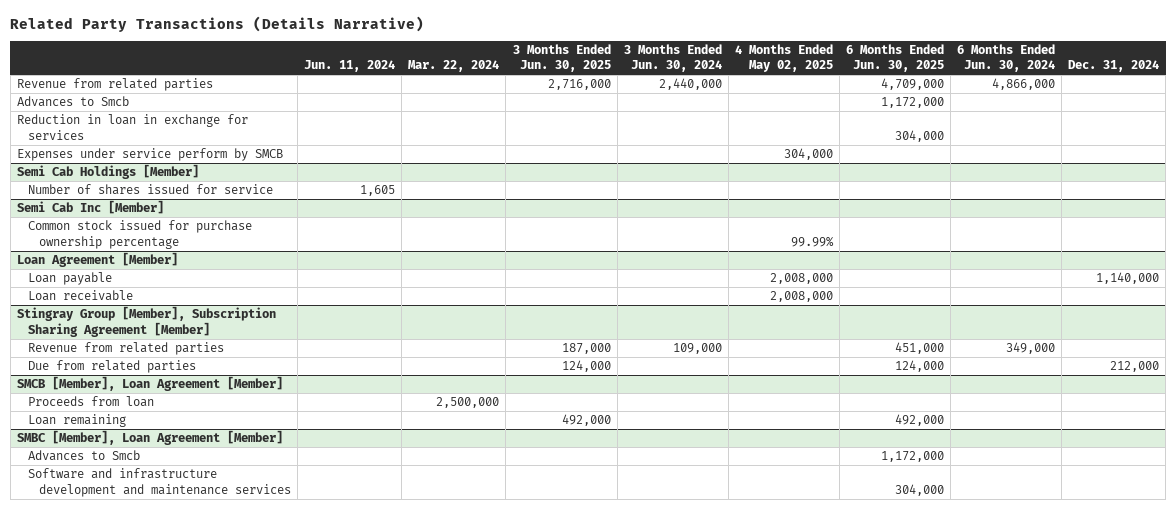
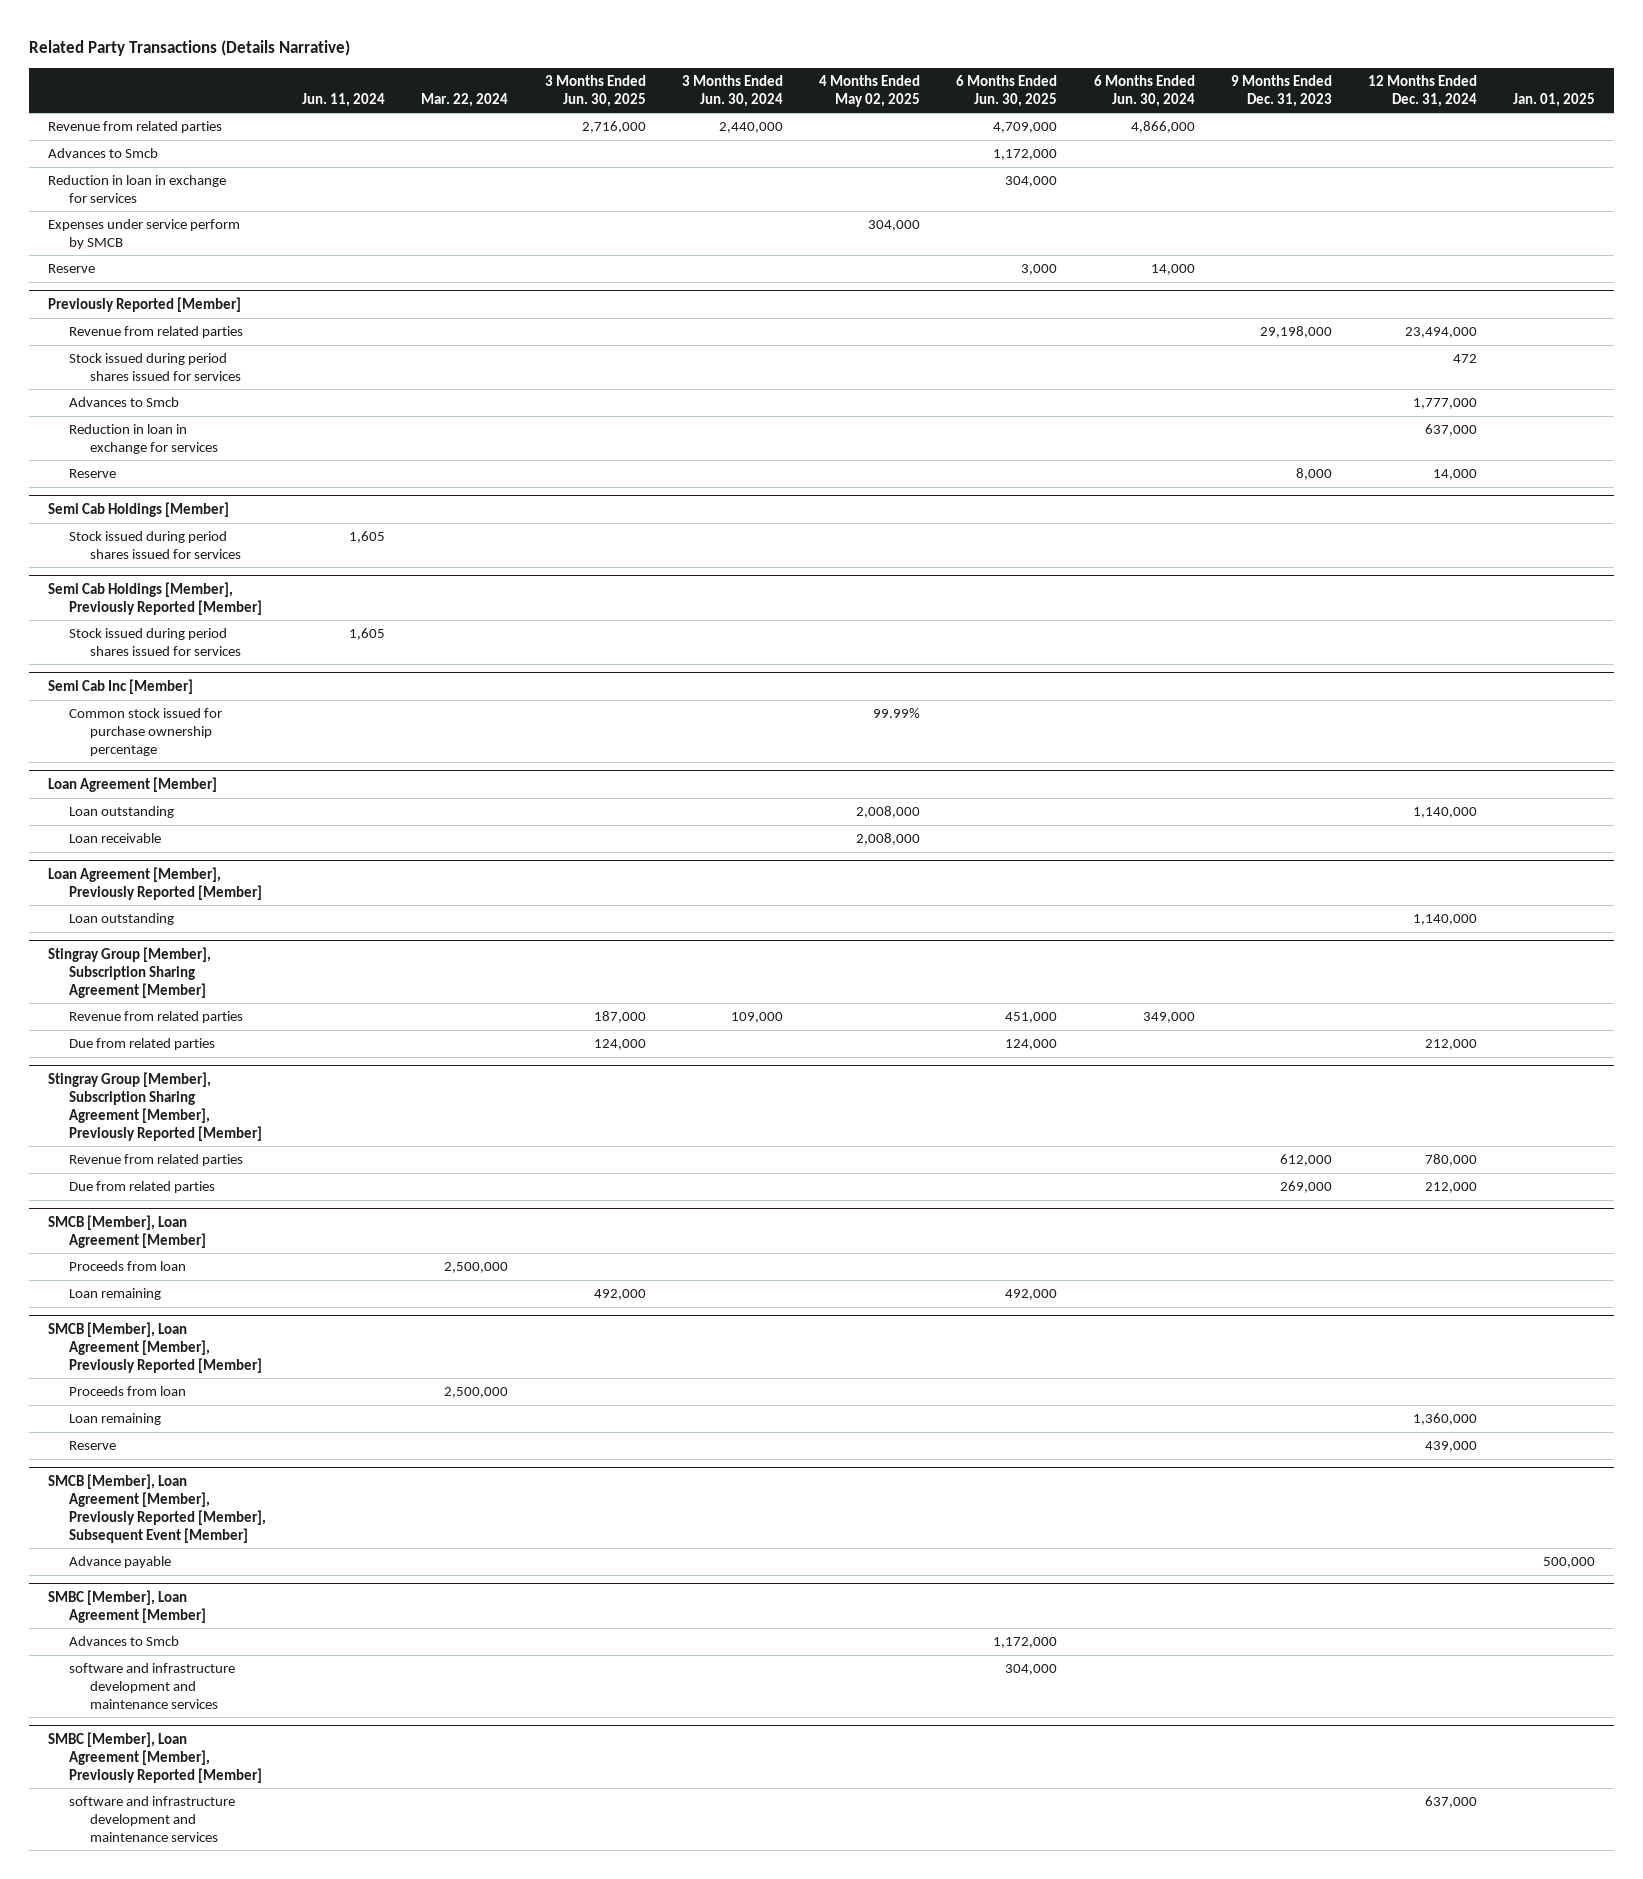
[1068,60,1160,73] Dec. 31, 2024 -> none
none -> [1230,74,1332,107] 9 Months Ended Dec. 31, 2023
none -> [1368,74,1478,107] 12 Months Ended Dec. 31, 2024
none -> [1513,92,1596,107] Jan. 01, 2025
none -> [47,264,95,274] Reserve
none -> [47,297,241,313] Previously Reported [Member]
none -> [68,326,243,339] Revenue from related parties
none -> [68,353,242,382] Stock issued during period shares issued for services
none -> [68,397,179,408] Advances to Smcb
none -> [68,424,219,455] Reduction in loan in exchange for services
none -> [68,469,116,479] Reserve
[27,184,273,196] Number of shares issued for service -> [68,531,242,560] Stock issued during period shares issued for services
none -> [47,582,262,615] Semi Cab Holdings [Member], Previously Reported [Member]
none -> [68,628,242,657] Stock issued during period shares issued for services
[27,272,112,286] Loan payable -> [68,806,174,819] Loan outstanding
none -> [47,867,262,900] Loan Agreement [Member], Previously Reported [Member]
none -> [68,913,174,926] Loan outstanding
none -> [47,1072,262,1141] Stingray Group [Member], Subscription Sharing Agreement [Member], Previously Reported [Member]
none -> [68,1154,243,1167] Revenue from related parties
none -> [68,1181,215,1194] Due from related parties
none -> [47,1322,262,1373] SMCB [Member], Loan Agreement [Member], Previously Reported [Member]
none -> [68,1386,186,1397] Proceeds from loan
none -> [68,1413,161,1426] Loan remaining
none -> [68,1441,116,1451] Reserve
none -> [47,1474,266,1543] SMCB [Member], Loan Agreement [Member], Previously Reported [Member], Subsequent Event [Member]
none -> [68,1556,171,1569] Advance payable
[27,468,292,497] Software and infrastructure development and maintenance services -> [68,1663,235,1709] software and infrastructure development and maintenance services
none -> [47,1732,262,1783] SMBC [Member], Loan Agreement [Member], Previously Reported [Member]
none -> [68,1796,235,1842] software and infrastructure development and maintenance services

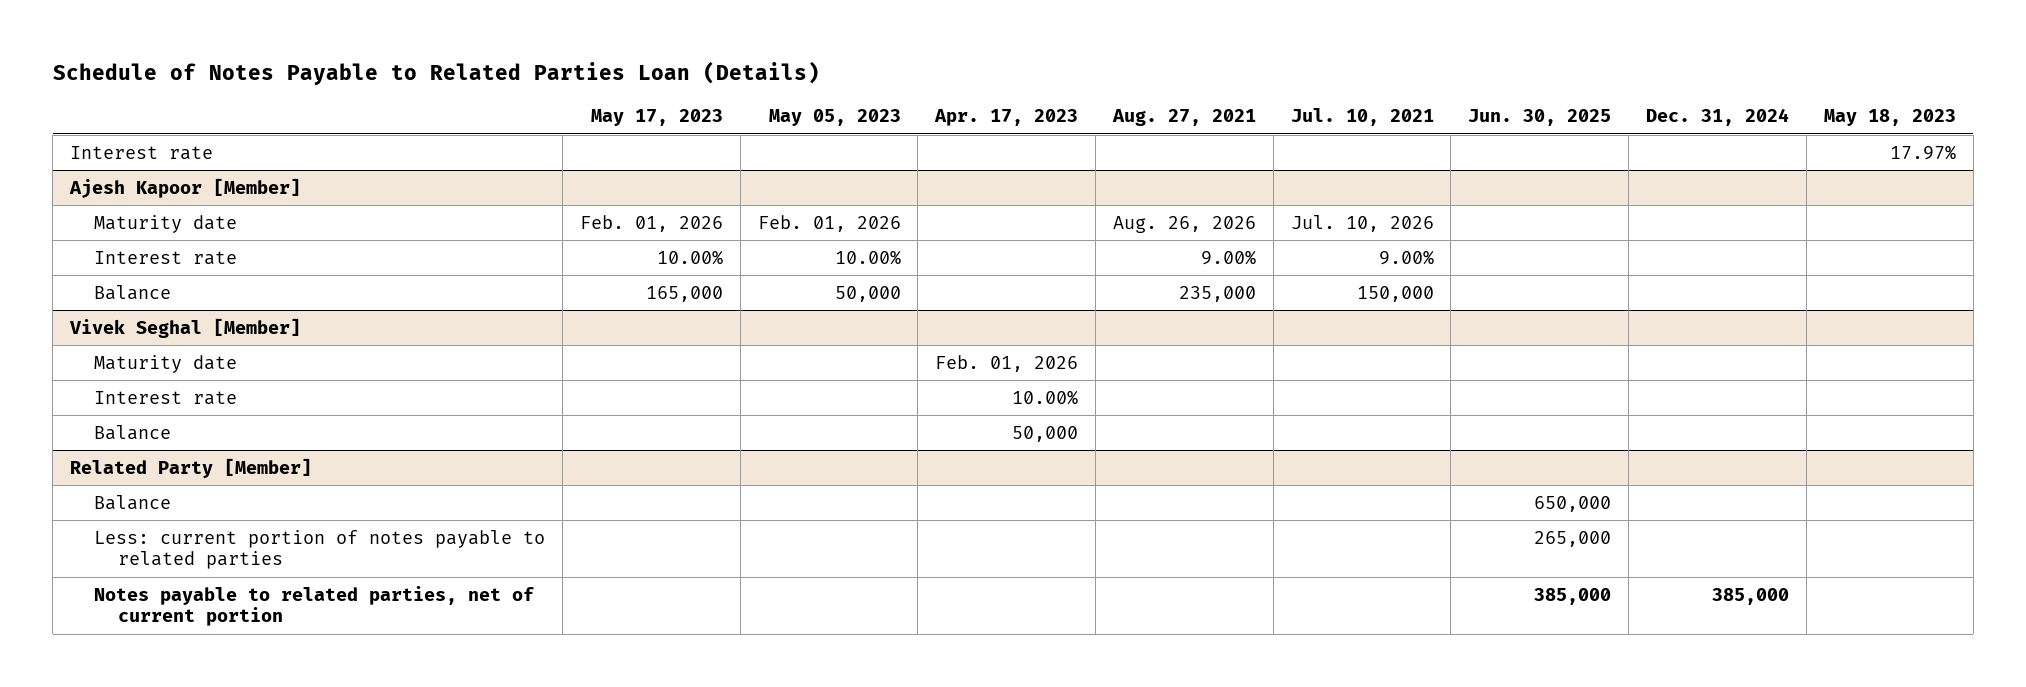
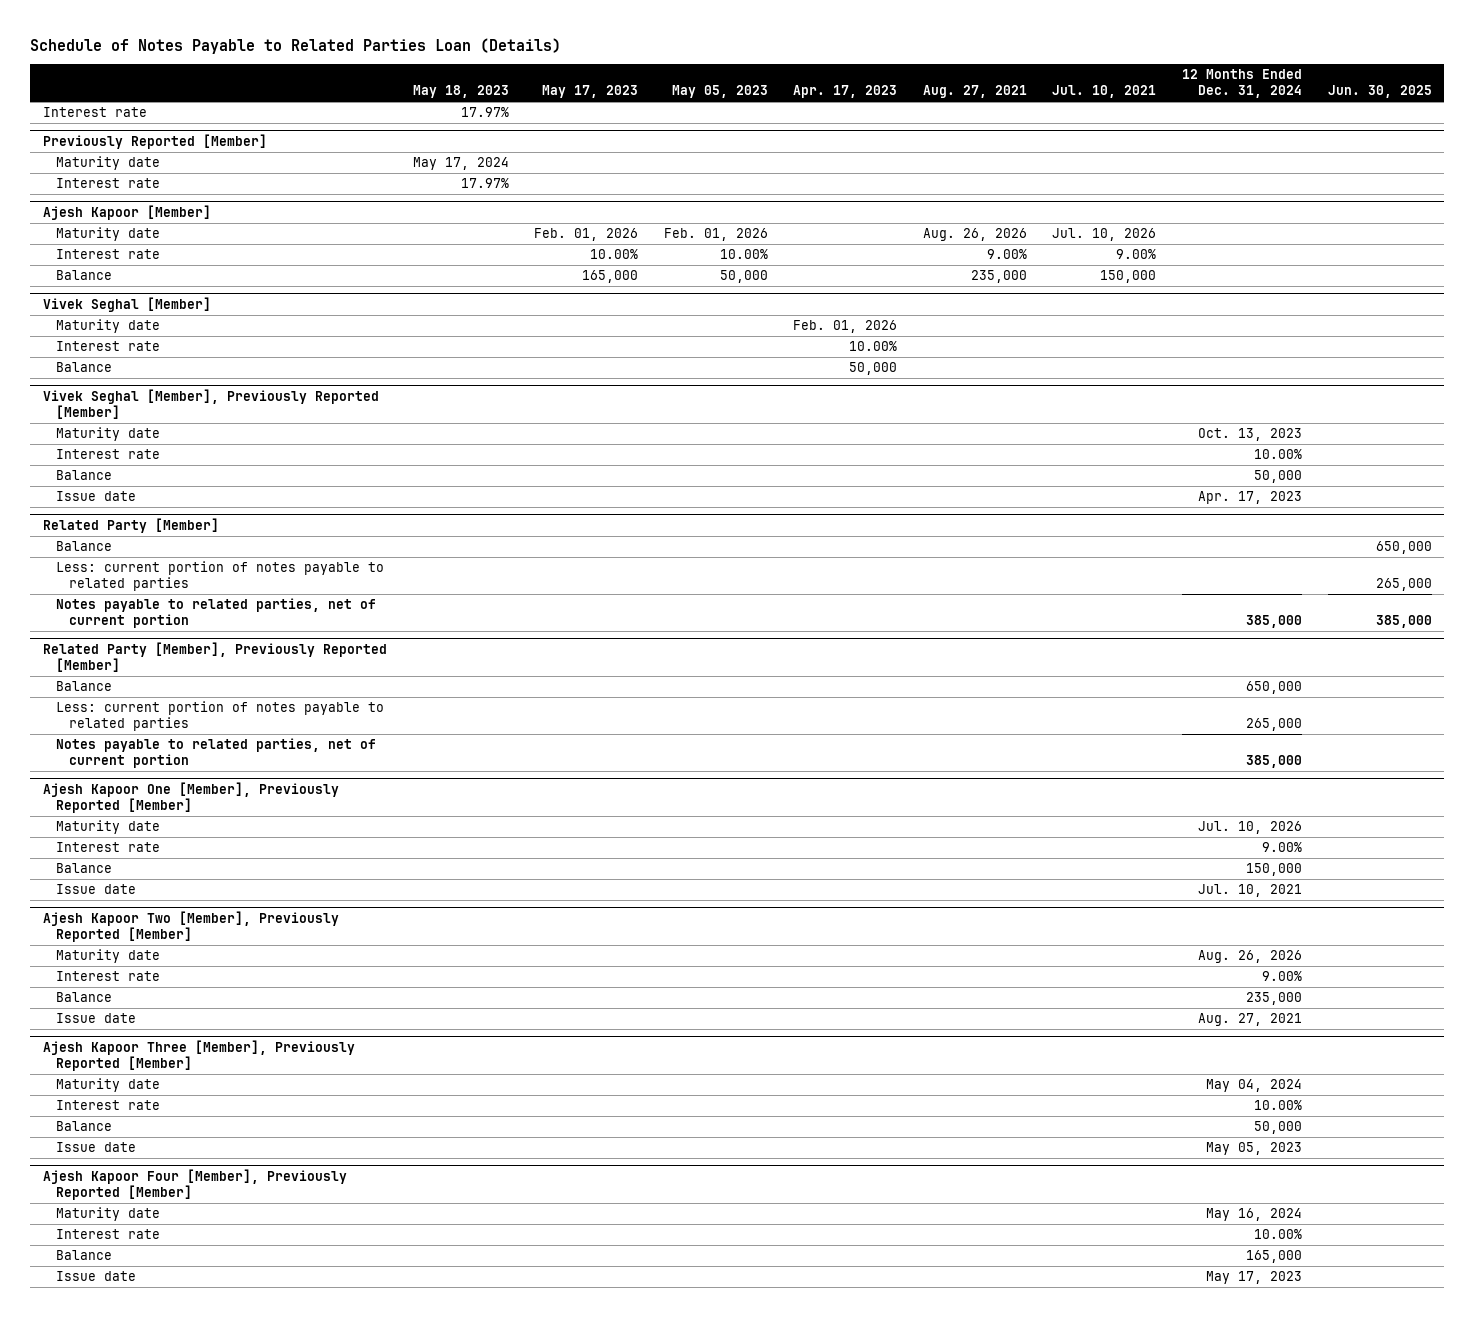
[1646,108,1790,127] Dec. 31, 2024 -> none
none -> [1181,69,1302,99] 12 Months Ended Dec. 31, 2024
none -> [42,134,267,150] Previously Reported [Member]
none -> [56,156,161,171] Maturity date
none -> [56,178,161,189] Interest rate
none -> [42,389,379,420] Vivek Seghal [Member], Previously Reported [Member]
none -> [56,427,161,442] Maturity date
none -> [56,449,161,460] Interest rate
none -> [56,470,113,481] Balance
none -> [56,491,137,502] Issue date
none -> [42,642,387,673] Related Party [Member], Previously Reported [Member]
none -> [56,681,113,692] Balance
none -> [56,701,385,732] Less: current portion of notes payable to related parties
none -> [56,738,377,769] Notes payable to related parties, net of current portion
none -> [42,782,339,814] Ajesh Kapoor One [Member], Previously Reported [Member]
none -> [56,820,161,835] Maturity date
none -> [56,842,161,853] Interest rate
none -> [56,863,113,874] Balance
none -> [56,884,137,895] Issue date
none -> [42,911,339,943] Ajesh Kapoor Two [Member], Previously Reported [Member]
none -> [56,949,161,964] Maturity date
none -> [56,971,161,982] Interest rate
none -> [56,992,113,1003] Balance
none -> [56,1013,137,1024] Issue date
none -> [42,1040,355,1072] Ajesh Kapoor Three [Member], Previously Reported [Member]
none -> [56,1078,161,1093] Maturity date
none -> [56,1100,161,1111] Interest rate
none -> [56,1121,113,1132] Balance
none -> [56,1142,137,1153] Issue date
none -> [42,1169,347,1201] Ajesh Kapoor Four [Member], Previously Reported [Member]
none -> [56,1207,161,1222] Maturity date
none -> [56,1229,161,1240] Interest rate
none -> [56,1250,113,1261] Balance
none -> [56,1271,137,1282] Issue date

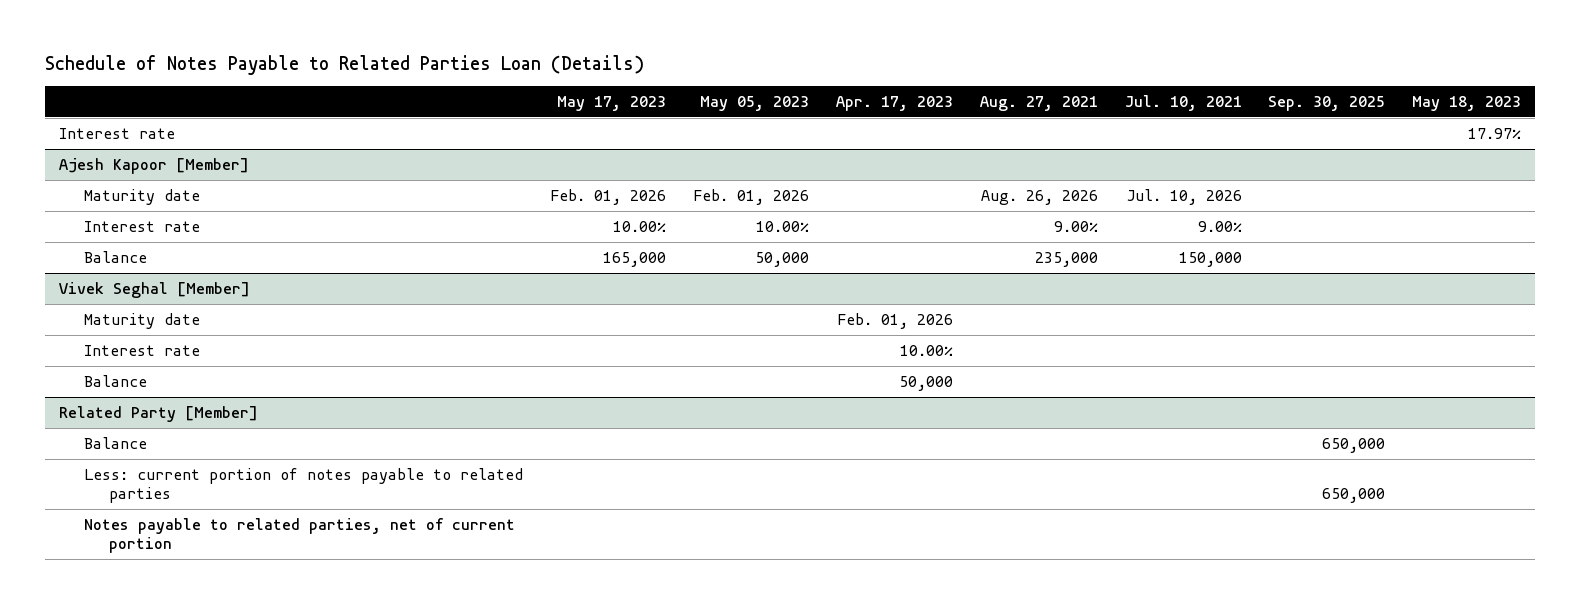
[1181,69,1302,99] 12 Months Ended Dec. 31, 2024 -> none
[1327,85,1432,99] Jun. 30, 2025 -> none
none -> [1268,95,1386,111] Sep. 30, 2025
[42,134,267,150] Previously Reported [Member] -> none
[56,156,161,171] Maturity date -> none
[56,178,161,189] Interest rate -> none
[42,389,379,420] Vivek Seghal [Member], Previously Reported [Member] -> none
[56,427,161,442] Maturity date -> none
[56,449,161,460] Interest rate -> none
[56,470,113,481] Balance -> none
[56,491,137,502] Issue date -> none
[42,642,387,673] Related Party [Member], Previously Reported [Member] -> none
[56,681,113,692] Balance -> none
[56,701,385,732] Less: current portion of notes payable to related parties -> none
[56,738,377,769] Notes payable to related parties, net of current portion -> none
[42,782,339,814] Ajesh Kapoor One [Member], Previously Reported [Member] -> none
[56,820,161,835] Maturity date -> none
[56,842,161,853] Interest rate -> none
[56,863,113,874] Balance -> none
[56,884,137,895] Issue date -> none
[42,911,339,943] Ajesh Kapoor Two [Member], Previously Reported [Member] -> none
[56,949,161,964] Maturity date -> none
[56,971,161,982] Interest rate -> none
[56,992,113,1003] Balance -> none
[56,1013,137,1024] Issue date -> none
[42,1040,355,1072] Ajesh Kapoor Three [Member], Previously Reported [Member] -> none
[56,1078,161,1093] Maturity date -> none
[56,1100,161,1111] Interest rate -> none
[56,1121,113,1132] Balance -> none
[56,1142,137,1153] Issue date -> none
[42,1169,347,1201] Ajesh Kapoor Four [Member], Previously Reported [Member] -> none
[56,1207,161,1222] Maturity date -> none
[56,1229,161,1240] Interest rate -> none
[56,1250,113,1261] Balance -> none
[56,1271,137,1282] Issue date -> none

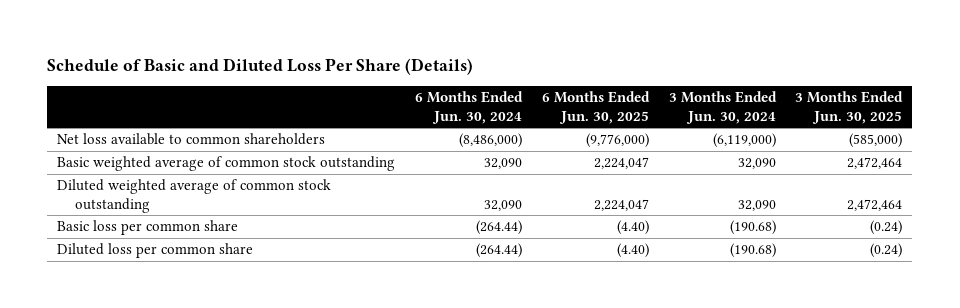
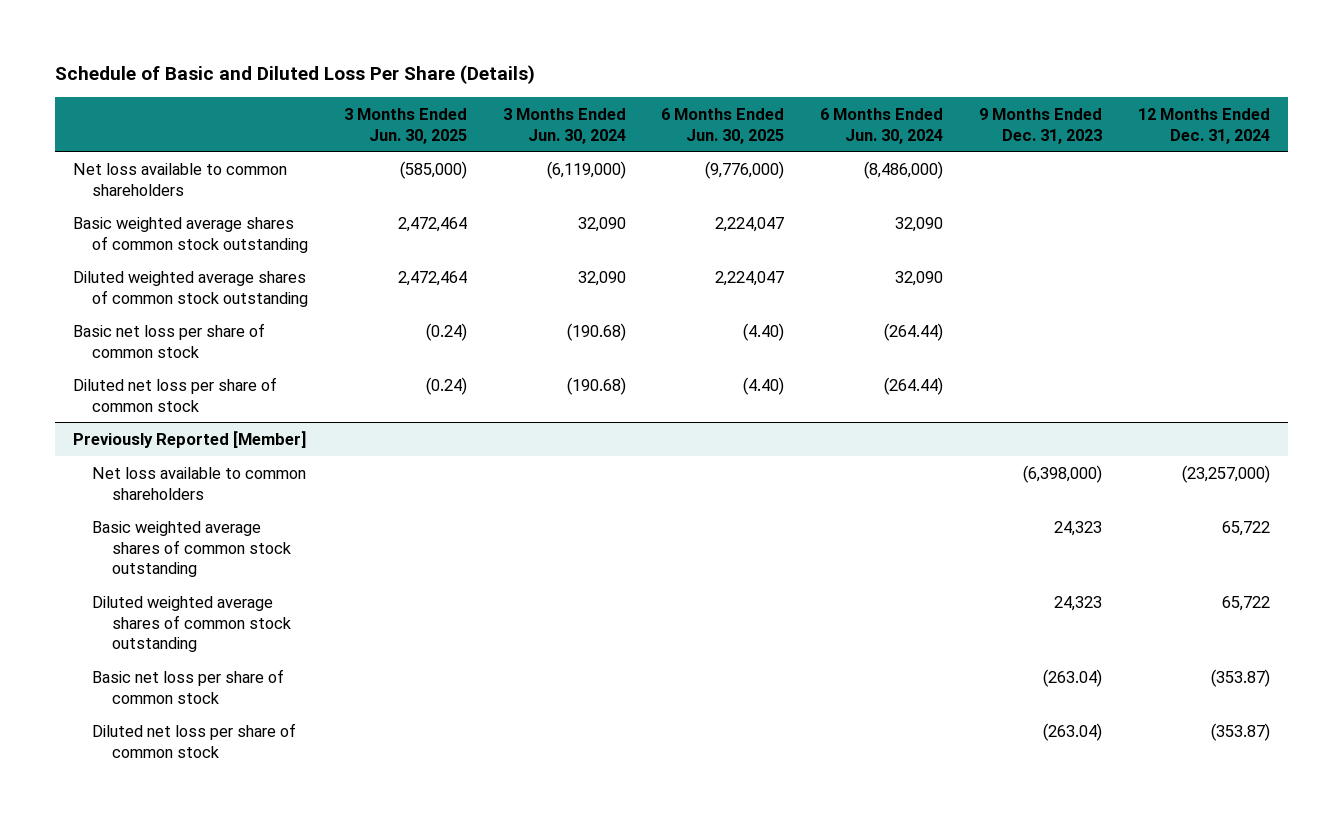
none -> [978,107,1102,144] 9 Months Ended Dec. 31, 2023
none -> [1137,107,1270,144] 12 Months Ended Dec. 31, 2024
[57,156,396,172] Basic weighted average of common stock outstanding -> [72,216,309,253] Basic weighted average shares of common stock outstanding
[57,179,332,213] Diluted weighted average of common stock outstanding -> [72,270,309,307] Diluted weighted average shares of common stock outstanding
[57,220,239,236] Basic loss per common share -> [72,322,265,358] Basic net loss per share of common stock
[57,243,254,259] Diluted loss per common share -> [72,376,277,412] Diluted net loss per share of common stock
none -> [72,430,307,448] Previously Reported [Member]
none -> [92,466,307,500] Net loss available to common shareholders
none -> [92,520,291,578] Basic weighted average shares of common stock outstanding
none -> [92,595,291,653] Diluted weighted average shares of common stock outstanding
none -> [92,668,285,704] Basic net loss per share of common stock
none -> [92,722,297,758] Diluted net loss per share of common stock

